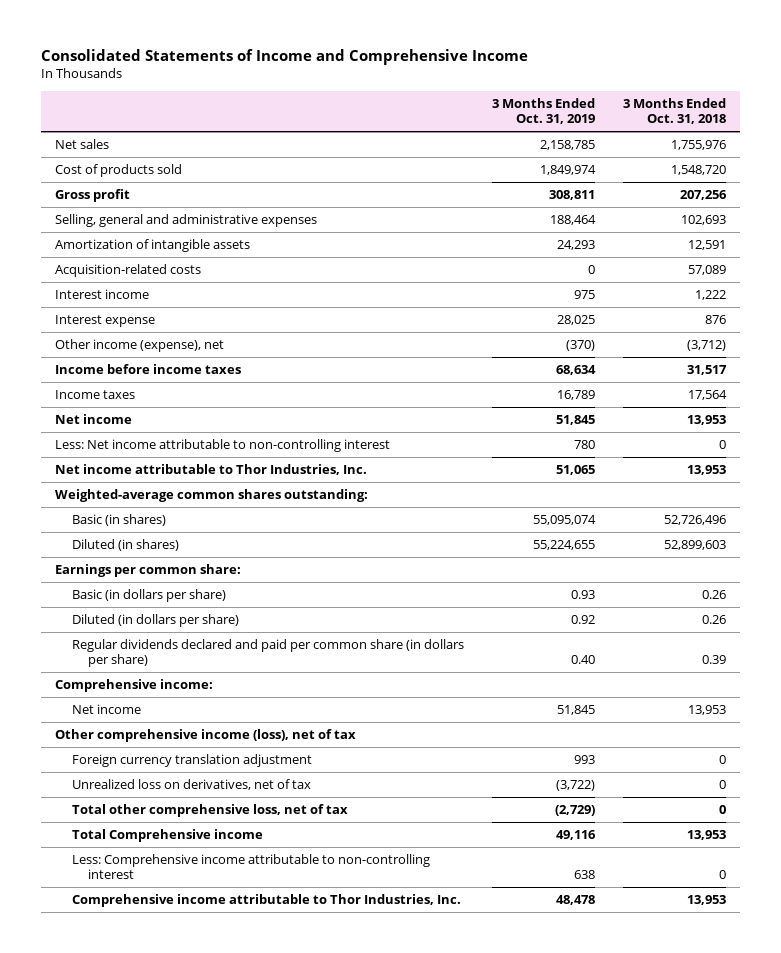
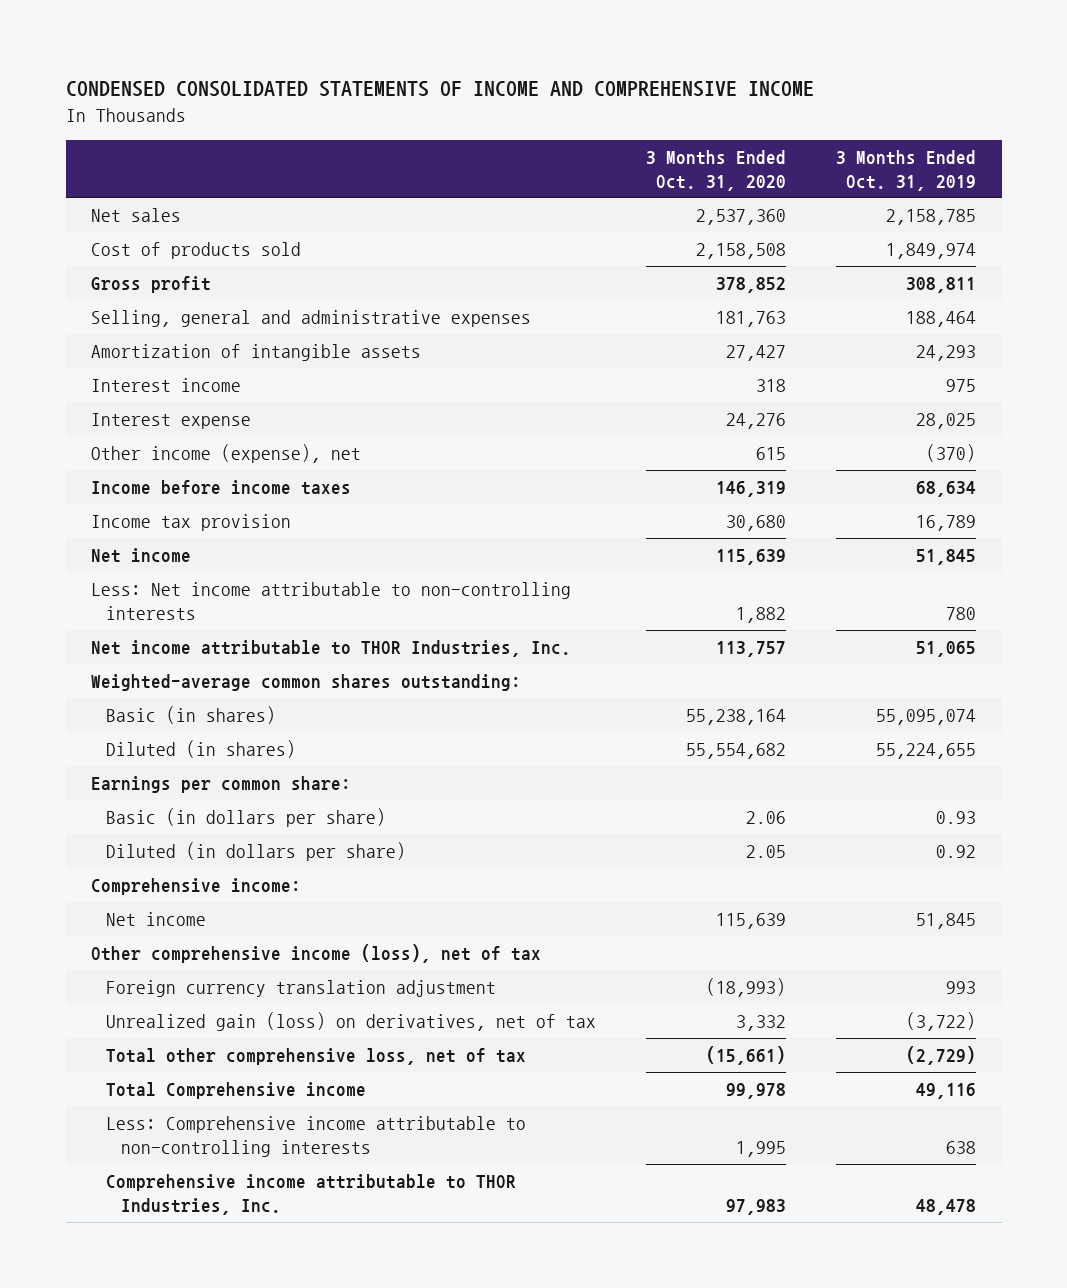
[40,48,528,65] Consolidated Statements of Income and Comprehensive Income -> [65,81,814,98] CONDENSED CONSOLIDATED STATEMENTS OF INCOME AND COMPREHENSIVE INCOME
[622,98,726,125] 3 Months Ended Oct. 31, 2018 -> none
none -> [646,149,787,191] 3 Months Ended Oct. 31, 2020
[54,263,201,277] Acquisition-related costs -> none
[54,389,135,399] Income taxes -> [90,514,291,532] Income tax provision
[54,438,390,452] Less: Net income attributable to non-controlling interest -> [90,582,571,620] Less: Net income attributable to non-controlling interests
[54,463,367,475] Net income attributable to Thor Industries, Inc. -> [90,640,571,658] Net income attributable to THOR Industries, Inc.
[71,638,464,668] Regular dividends declared and paid per common share (in dollars per share) -> none
[71,778,311,790] Unrealized loss on derivatives, net of tax -> [105,1012,596,1032] Unrealized gain (loss) on derivatives, net of tax
[71,853,430,880] Less: Comprehensive income attributable to non-controlling interest -> [105,1116,526,1157] Less: Comprehensive income attributable to non-controlling interests
[71,893,461,907] Comprehensive income attributable to Thor Industries, Inc. -> [105,1174,516,1215] Comprehensive income attributable to THOR Industries, Inc.

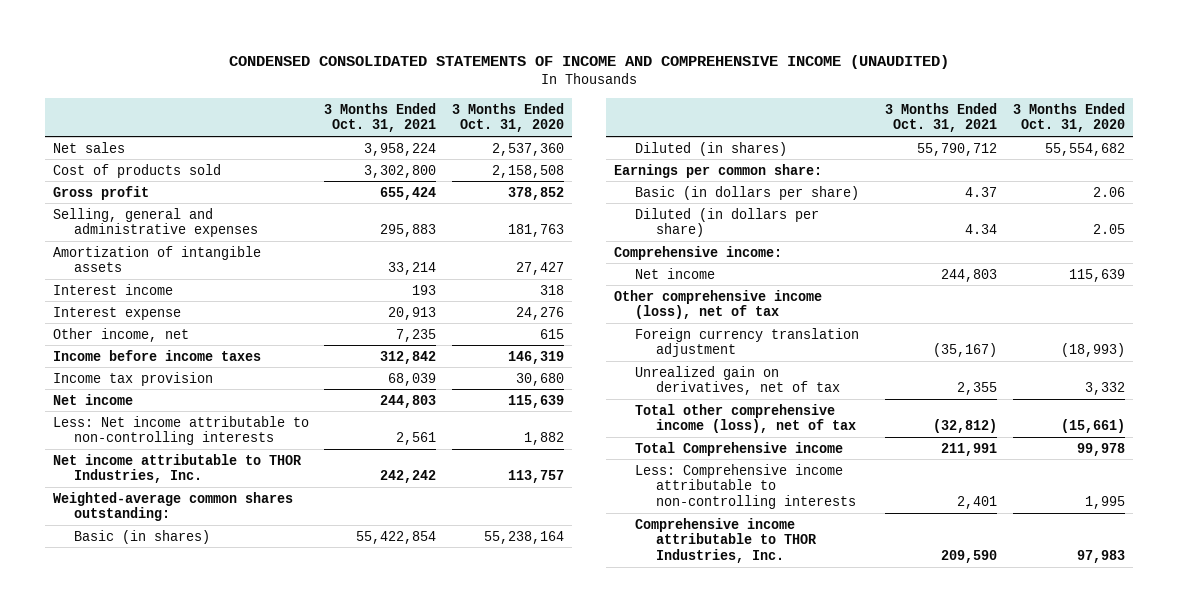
[65,81,814,98] CONDENSED CONSOLIDATED STATEMENTS OF INCOME AND COMPREHENSIVE INCOME -> [228,54,949,69] CONDENSED CONSOLIDATED STATEMENTS OF INCOME AND COMPREHENSIVE INCOME (UNAUDITED)
[836,149,977,191] 3 Months Ended Oct. 31, 2019 -> none
none -> [324,102,437,133] 3 Months Ended Oct. 31, 2021
[90,444,361,464] Other income (expense), net -> [52,327,189,342] Other income, net
[105,1012,596,1032] Unrealized gain (loss) on derivatives, net of tax -> [634,365,841,396] Unrealized gain on derivatives, net of tax
[105,1048,526,1066] Total other comprehensive loss, net of tax -> [634,403,857,434] Total other comprehensive income (loss), net of tax

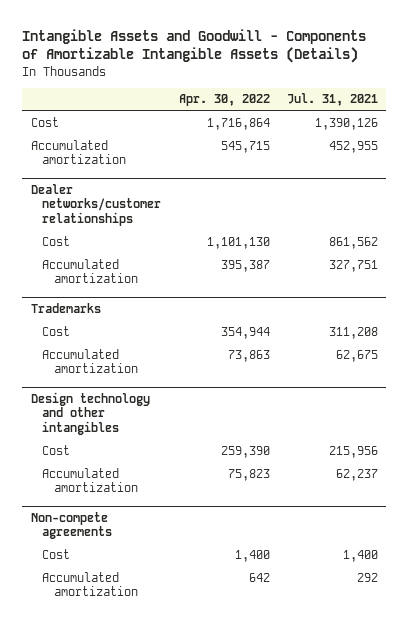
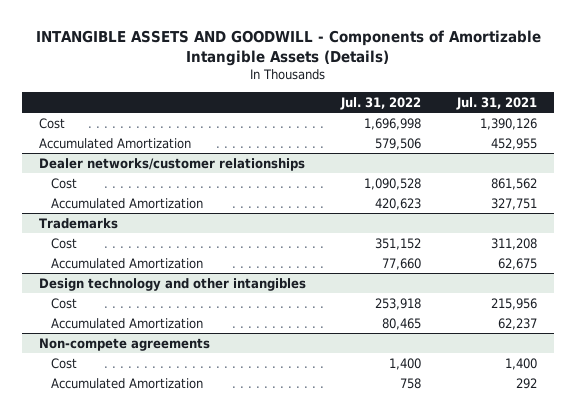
[22,28,367,64] Intangible Assets and Goodwill - Components of Amortizable Intangible Assets (Details) -> [35,29,541,66] INTANGIBLE ASSETS AND GOODWILL - Components of Amortizable Intangible Assets (Details)
[178,94,270,107] Apr. 30, 2022 -> none
none -> [340,96,422,110] Jul. 31, 2022
[30,139,127,165] Accumulated amortization -> [39,137,192,149] Accumulated Amortization
[42,258,139,284] Accumulated amortization -> [51,197,204,209] Accumulated Amortization
[42,348,139,374] Accumulated amortization -> [51,257,204,269] Accumulated Amortization
[42,467,139,493] Accumulated amortization -> [51,317,204,329] Accumulated Amortization
[42,571,139,597] Accumulated amortization -> [51,377,204,389] Accumulated Amortization

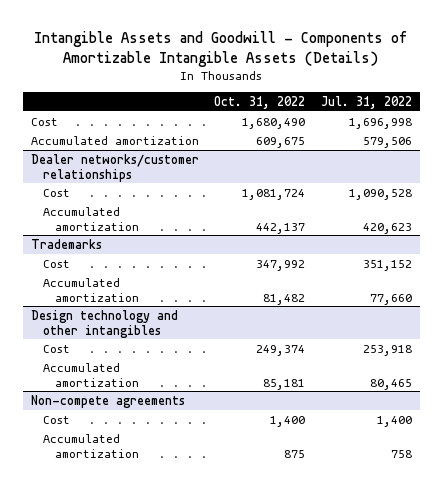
[35,29,541,66] INTANGIBLE ASSETS AND GOODWILL - Components of Amortizable Intangible Assets (Details) -> [34,30,408,67] Intangible Assets and Goodwill - Components of Amortizable Intangible Assets (Details)
[455,96,537,110] Jul. 31, 2021 -> none
none -> [214,96,306,110] Oct. 31, 2022
[39,137,192,149] Accumulated Amortization -> [30,135,199,145] Accumulated amortization
[51,197,204,209] Accumulated Amortization -> [42,206,139,231] Accumulated amortization
[51,257,204,269] Accumulated Amortization -> [42,277,139,302] Accumulated amortization
[51,317,204,329] Accumulated Amortization -> [42,362,139,387] Accumulated amortization
[51,377,204,389] Accumulated Amortization -> [42,433,139,458] Accumulated amortization

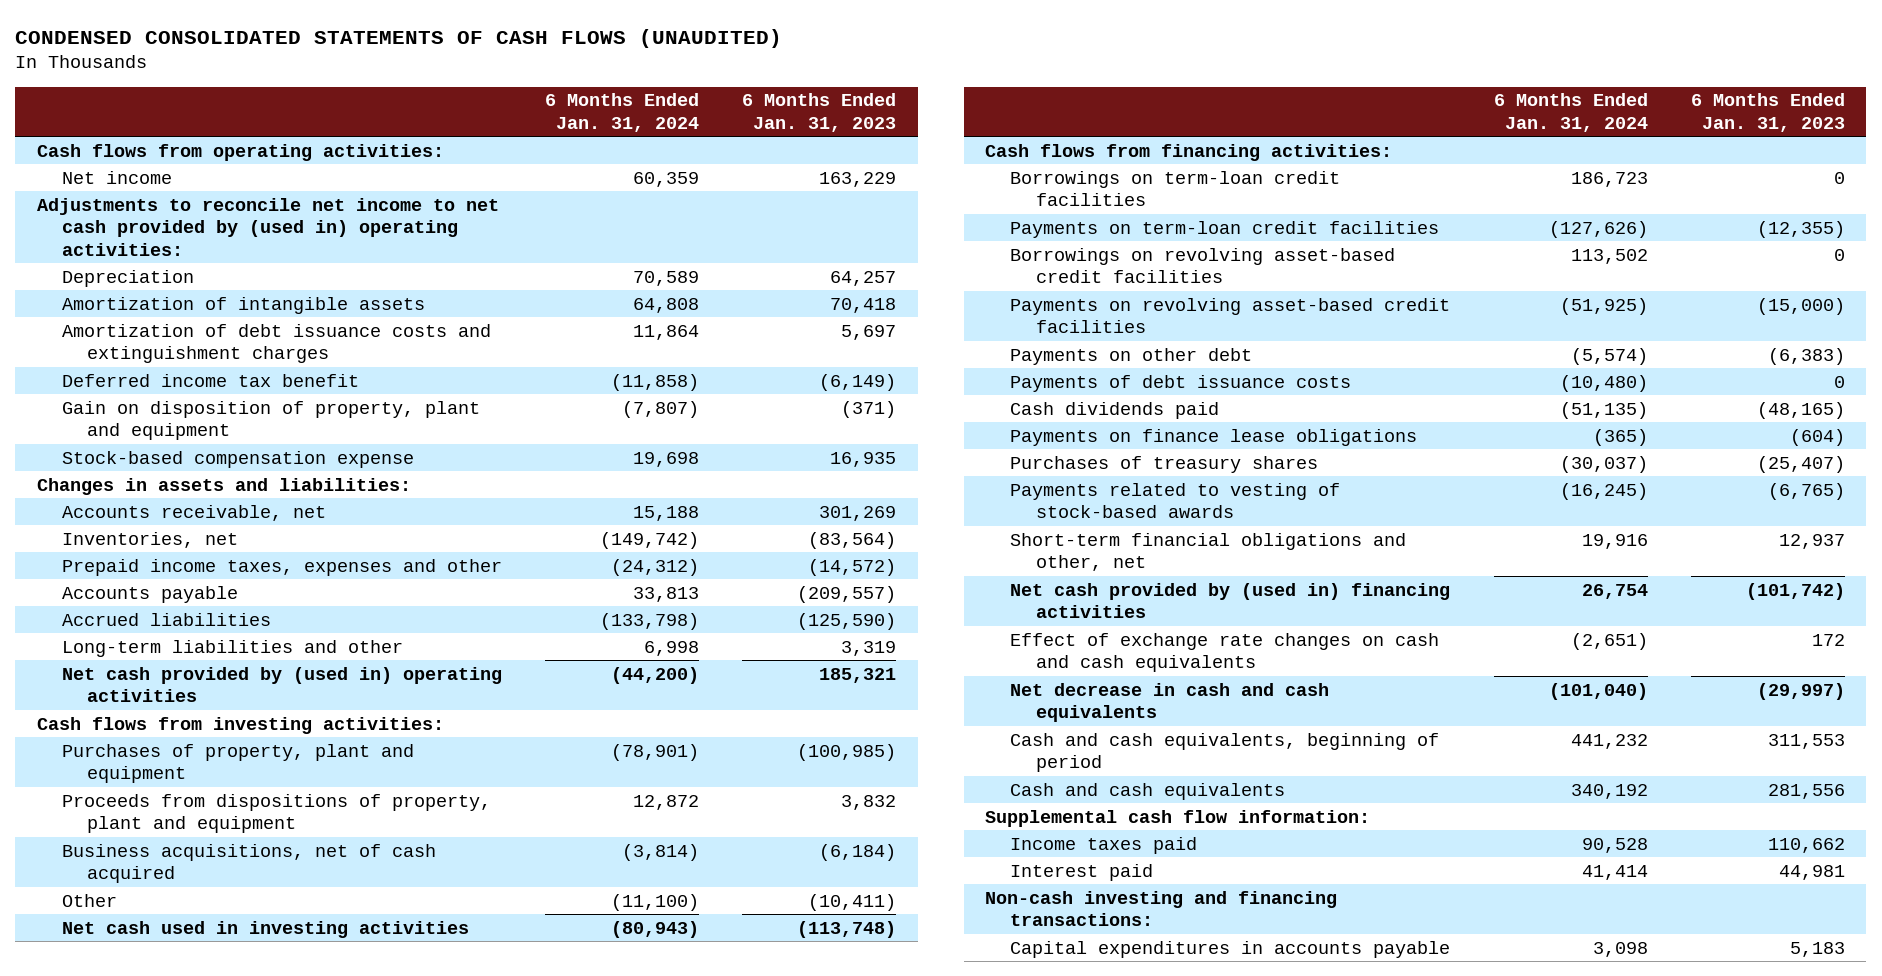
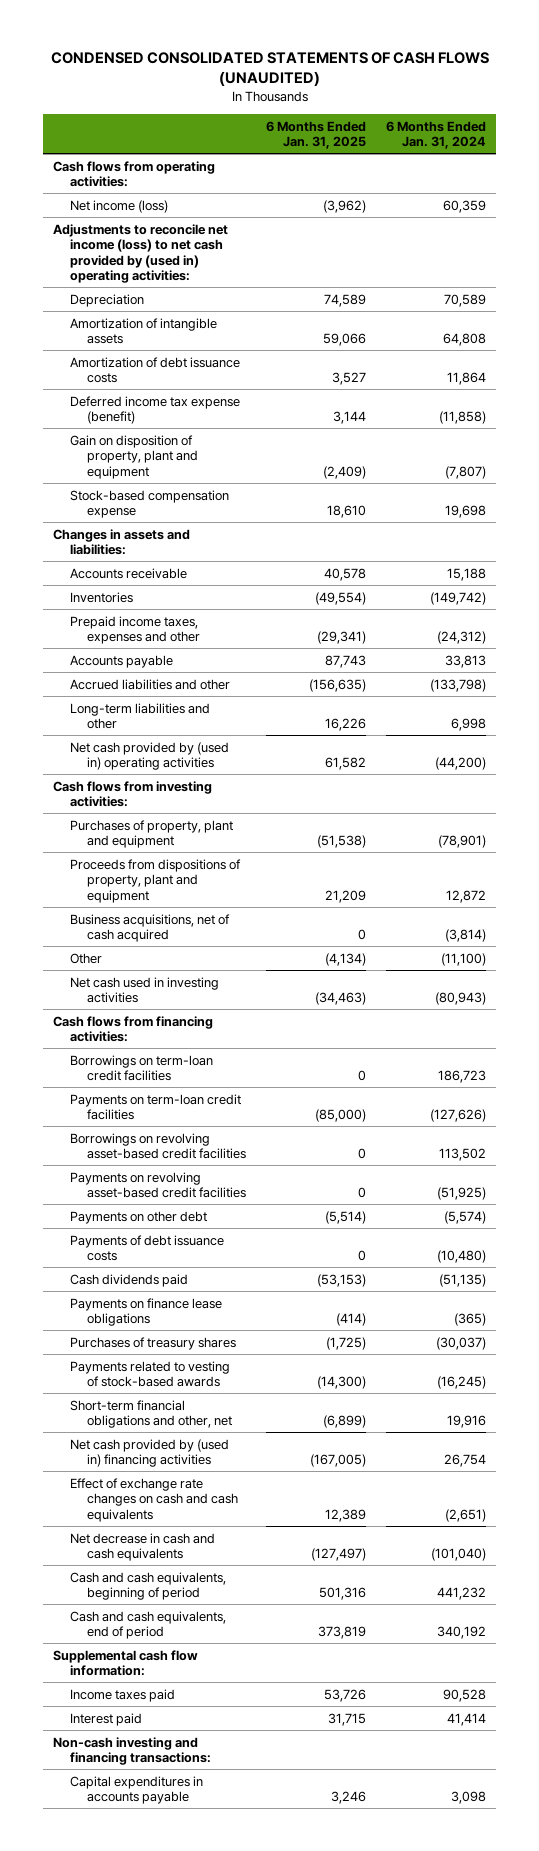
[742,93,897,132] 6 Months Ended Jan. 31, 2023 -> none
none -> [266,120,367,150] 6 Months Ended Jan. 31, 2025
[62,170,173,184] Net income -> [70,199,169,213] Net income (loss)
[36,197,499,256] Adjustments to reconcile net income to net cash provided by (used in) operating activities: -> [53,223,229,284] Adjustments to reconcile net income (loss) to net cash provided by (used in) operating activities:
[62,323,492,364] Amortization of debt issuance costs and extinguishment charges -> [70,356,241,384] Amortization of debt issuance costs
[62,373,360,387] Deferred income tax benefit -> [70,395,241,425] Deferred income tax expense (benefit)
[62,504,327,521] Accounts receivable, net -> [70,567,188,579] Accounts receivable
[62,531,239,548] Inventories, net -> [70,591,134,603] Inventories
[62,612,272,626] Accrued liabilities -> [70,678,231,690] Accrued liabilities and other
[1010,782,1286,800] Cash and cash equivalents -> [70,1610,227,1640] Cash and cash equivalents, end of period

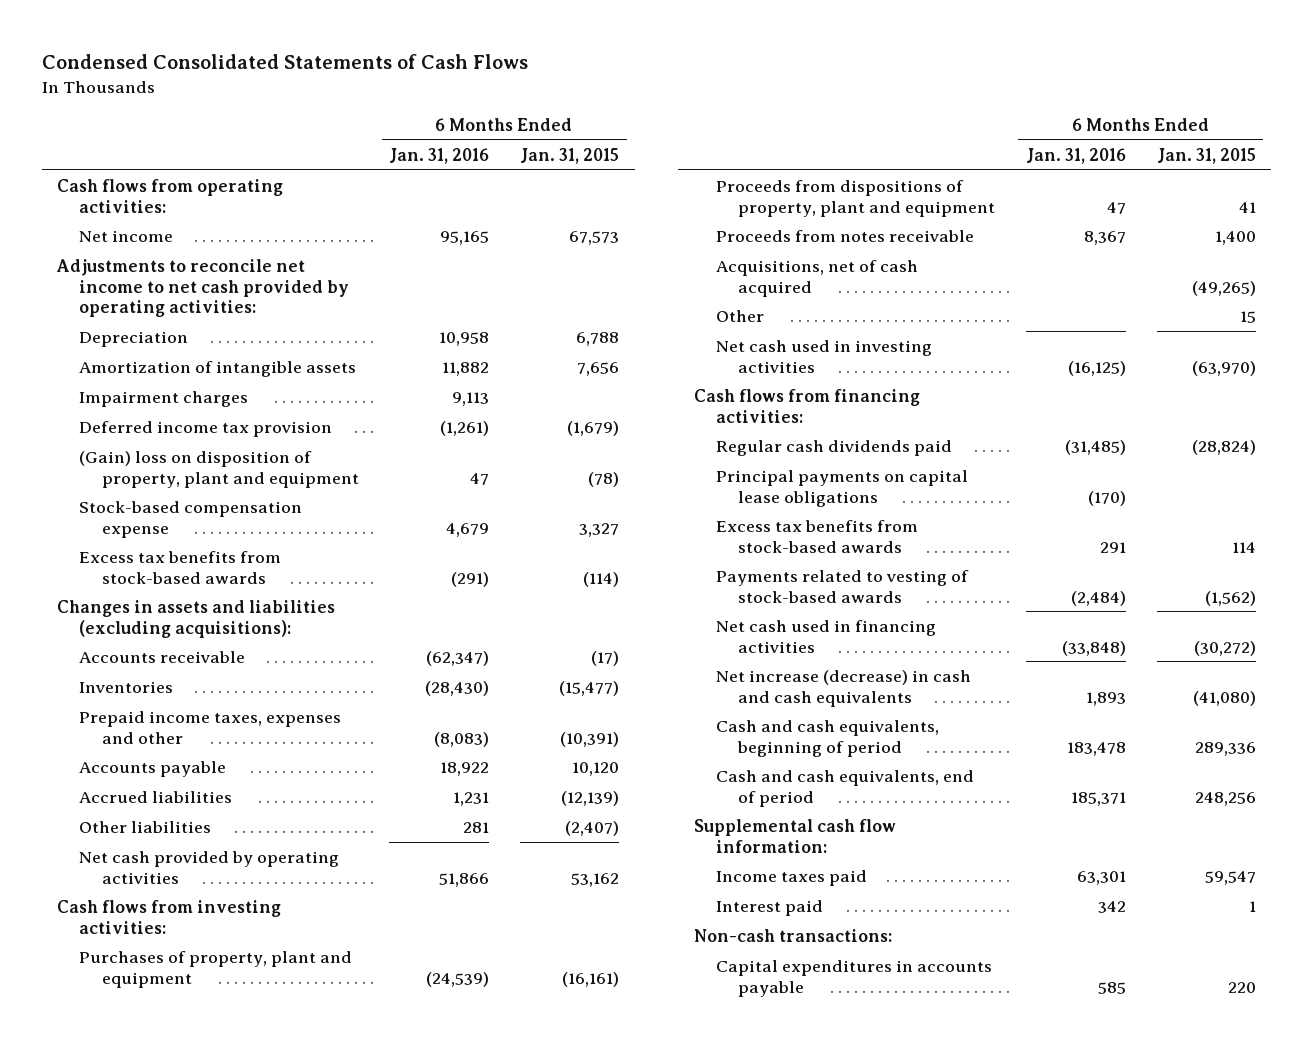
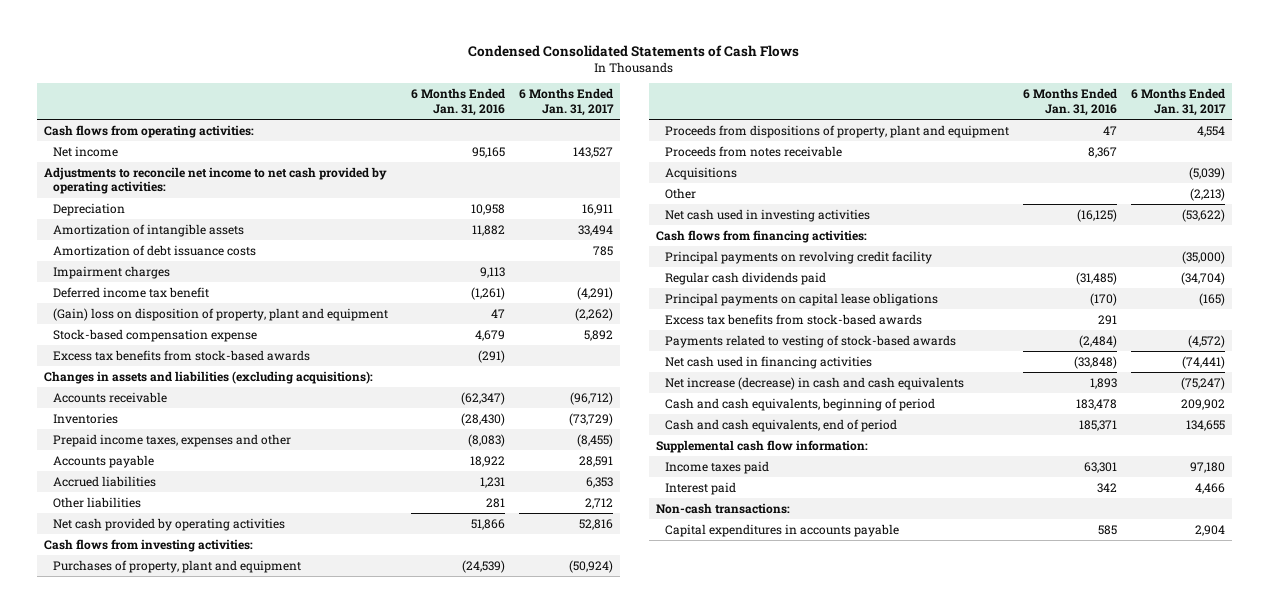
[520,147,620,164] Jan. 31, 2015 -> none
none -> [518,88,614,116] 6 Months Ended Jan. 31, 2017
none -> [53,244,257,256] Amortization of debt issuance costs
[79,420,333,437] Deferred income tax provision -> [53,286,210,298] Deferred income tax benefit
[715,259,918,297] Acquisitions, net of cash acquired -> [665,166,738,180] Acquisitions
none -> [665,250,933,264] Principal payments on revolving credit facility

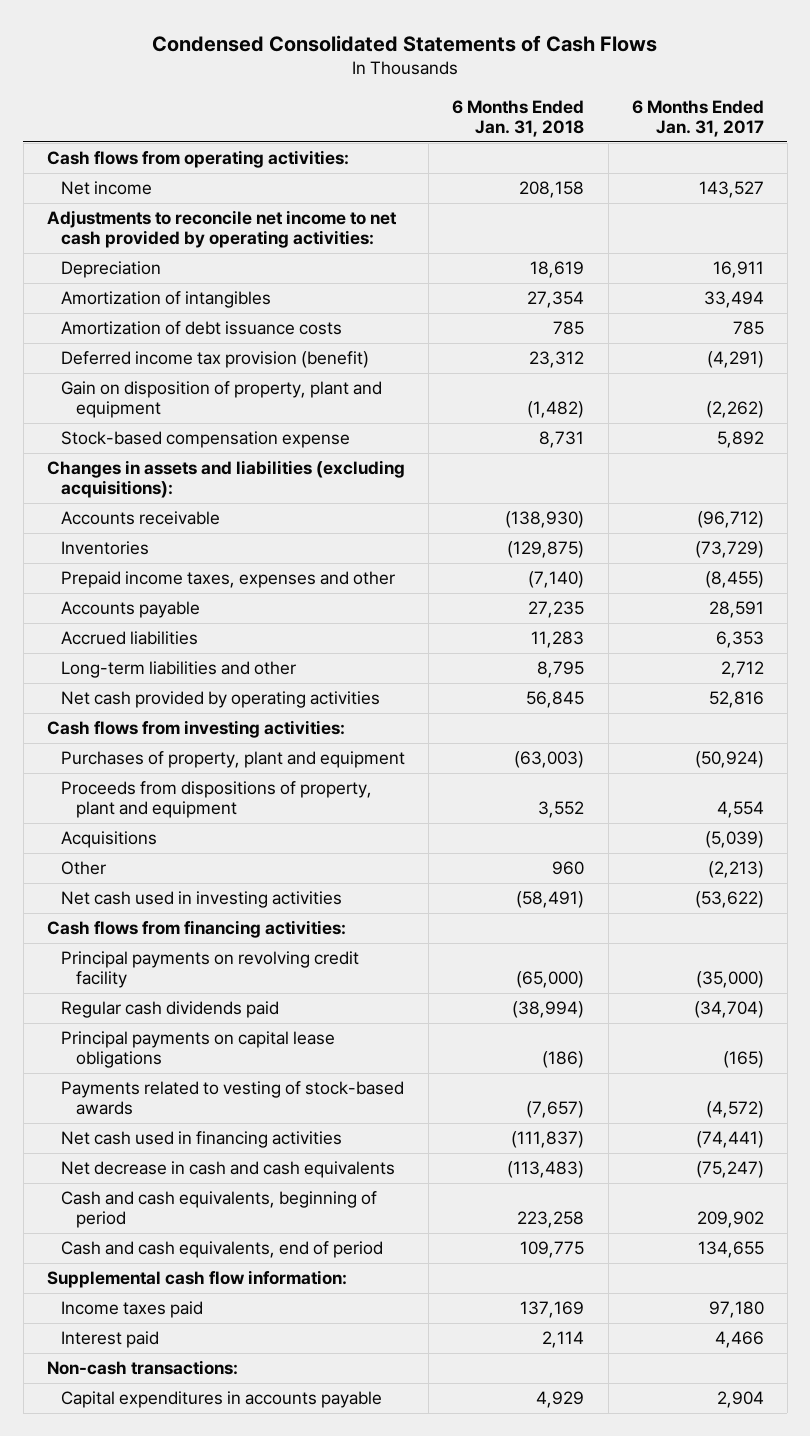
[410,88,505,116] 6 Months Ended Jan. 31, 2016 -> none
none -> [452,100,585,138] 6 Months Ended Jan. 31, 2018
[53,223,245,237] Amortization of intangible assets -> [61,291,272,309] Amortization of intangibles
[53,265,171,279] Impairment charges -> none
[53,286,210,298] Deferred income tax benefit -> [61,351,370,369] Deferred income tax provision (benefit)
[53,307,389,321] (Gain) loss on disposition of property, plant and equipment -> [61,381,383,419] Gain on disposition of property, plant and equipment
[53,349,311,361] Excess tax benefits from stock-based awards -> none
[53,496,142,508] Other liabilities -> [61,661,297,679] Long-term liabilities and other
[665,145,843,157] Proceeds from notes receivable -> none
[665,313,923,325] Excess tax benefits from stock-based awards -> none
[665,376,965,390] Net increase (decrease) in cash and cash equivalents -> [61,1161,396,1179] Net decrease in cash and cash equivalents

